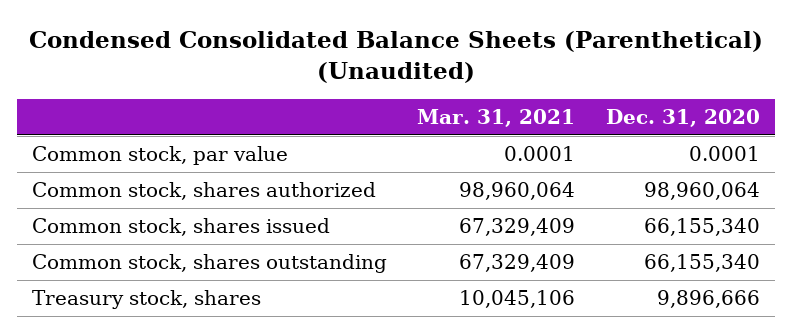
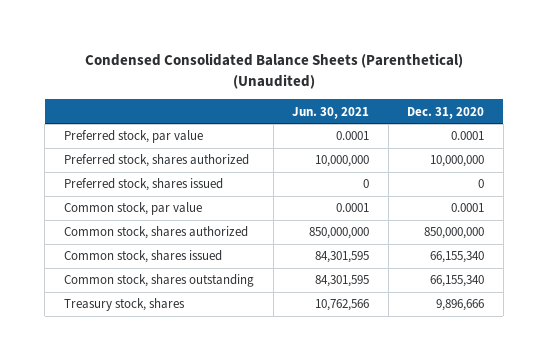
[417,109,576,128] Mar. 31, 2021 -> none
none -> [292,106,370,119] Jun. 30, 2021
none -> [63,130,203,144] Preferred stock, par value
none -> [63,154,249,168] Preferred stock, shares authorized
none -> [63,178,223,192] Preferred stock, shares issued
[643,182,760,201] 98,960,064 -> [424,227,485,240] 850,000,000

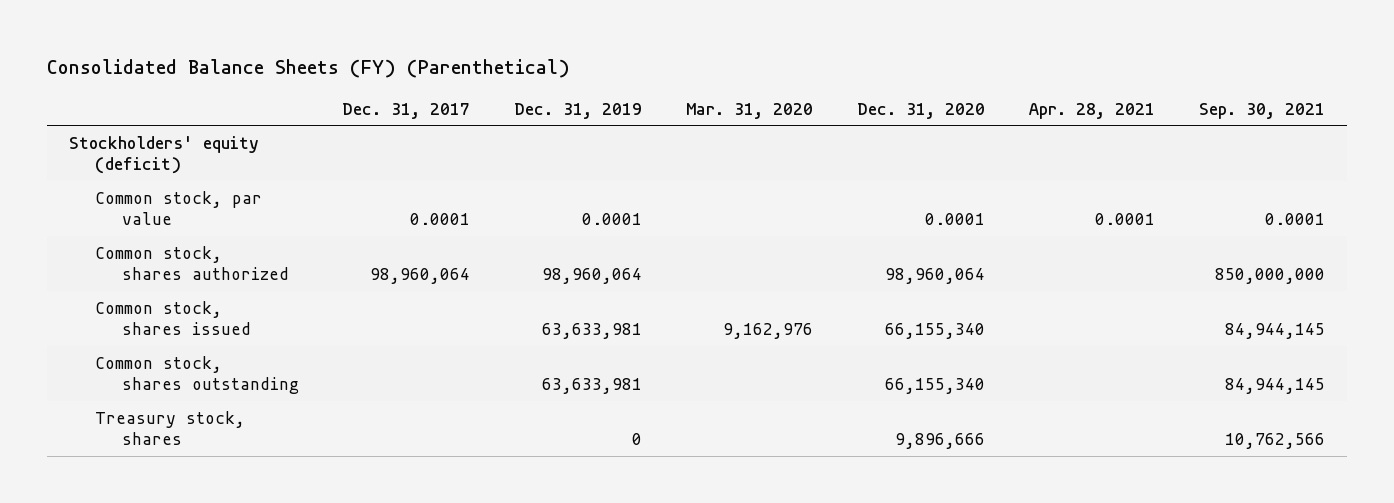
[85,53,464,89] Condensed Consolidated Balance Sheets (Parenthetical) (Unaudited) -> [47,59,571,79] Consolidated Balance Sheets (FY) (Parenthetical)
[292,106,370,119] Jun. 30, 2021 -> none
none -> [342,102,471,119] Dec. 31, 2017
none -> [514,102,643,119] Dec. 31, 2019
none -> [686,102,814,119] Mar. 31, 2020
none -> [1028,102,1155,119] Apr. 28, 2021
none -> [1198,102,1325,119] Sep. 30, 2021
[63,130,203,144] Preferred stock, par value -> none
[63,154,249,168] Preferred stock, shares authorized -> none
[63,178,223,192] Preferred stock, shares issued -> none
none -> [69,135,260,175] Stockholders' equity (deficit)
[424,227,485,240] 850,000,000 -> [884,268,985,285] 98,960,064

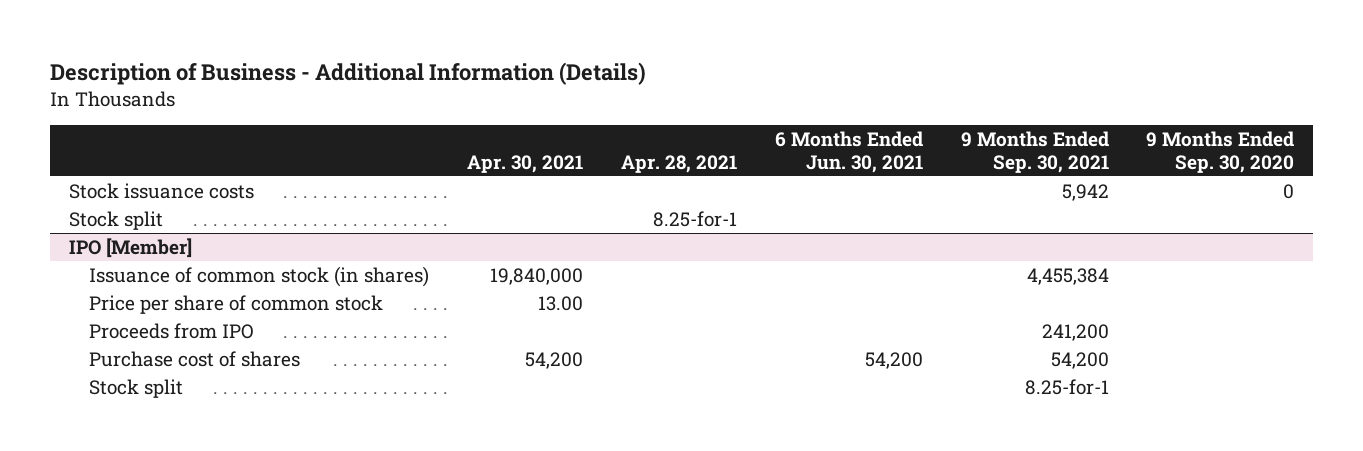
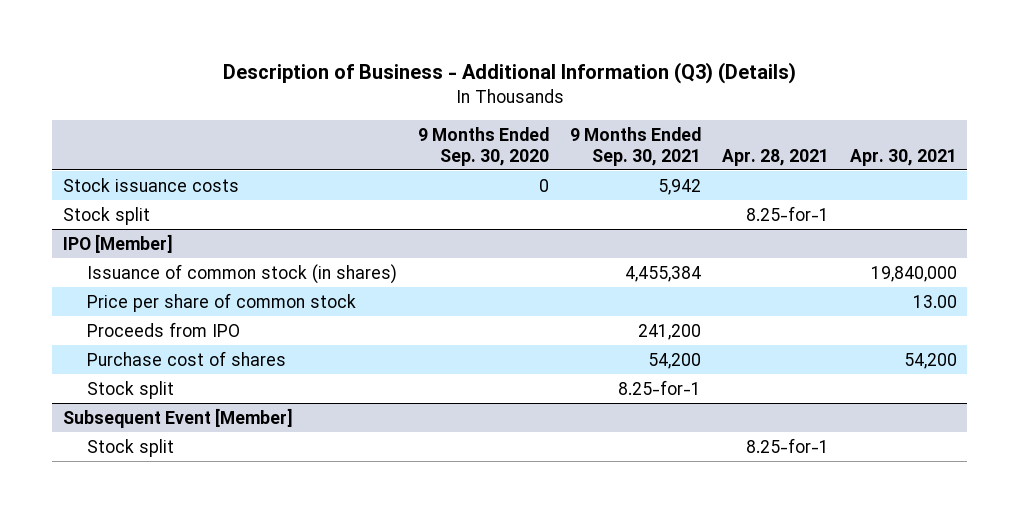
[49,61,646,85] Description of Business - Additional Information (Details) -> [222,62,796,85] Description of Business - Additional Information (Q3) (Details)
[774,130,923,173] 6 Months Ended Jun. 30, 2021 -> none
none -> [62,407,293,428] Subsequent Event [Member]
none -> [86,438,174,457] Stock split

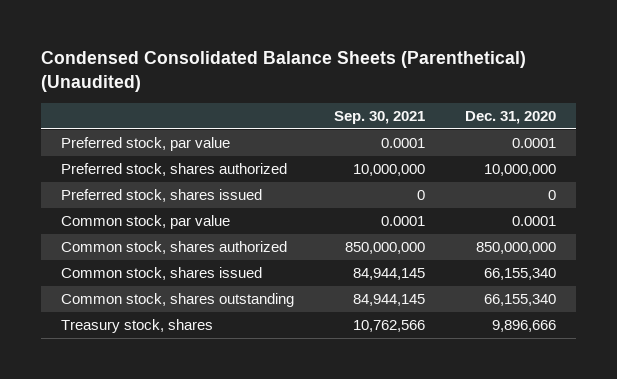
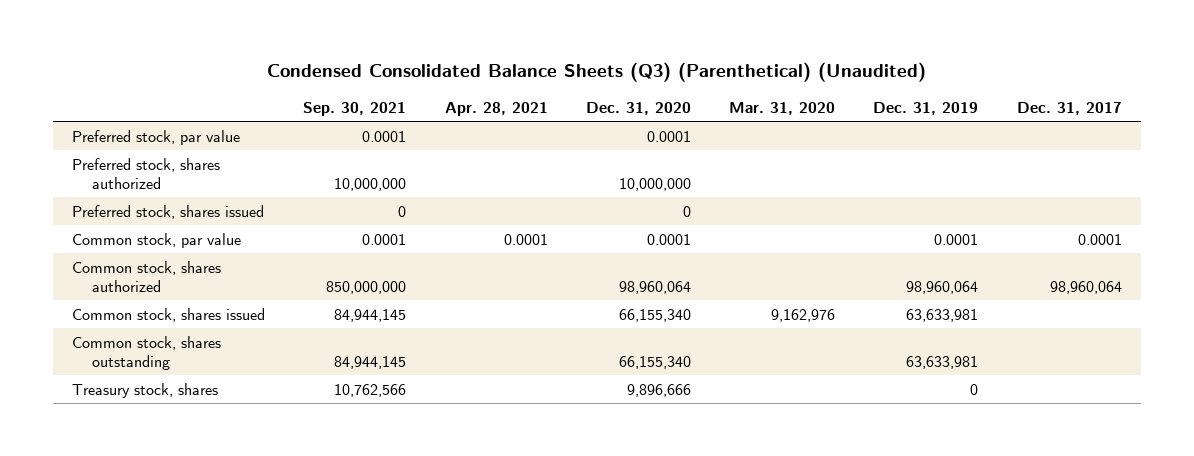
[40,51,526,92] Condensed Consolidated Balance Sheets (Parenthetical) (Unaudited) -> [266,62,926,83] Condensed Consolidated Balance Sheets (Q3) (Parenthetical) (Unaudited)
none -> [444,101,548,116] Apr. 28, 2021
none -> [729,101,836,115] Mar. 31, 2020
none -> [873,101,979,115] Dec. 31, 2019
none -> [1016,101,1122,115] Dec. 31, 2017
[476,242,557,255] 850,000,000 -> [618,280,691,294] 98,960,064

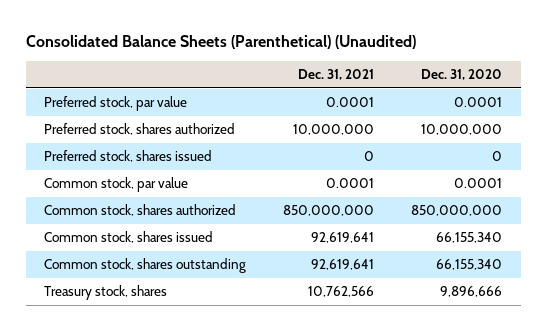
[266,62,926,83] Condensed Consolidated Balance Sheets (Q3) (Parenthetical) (Unaudited) -> [25,35,416,50] Consolidated Balance Sheets (Parenthetical) (Unaudited)
[303,101,407,116] Sep. 30, 2021 -> none
[444,101,548,116] Apr. 28, 2021 -> none
[729,101,836,115] Mar. 31, 2020 -> none
[873,101,979,115] Dec. 31, 2019 -> none
[1016,101,1122,115] Dec. 31, 2017 -> none
none -> [298,69,375,81] Dec. 31, 2021
[618,280,691,294] 98,960,064 -> [411,205,503,217] 850,000,000

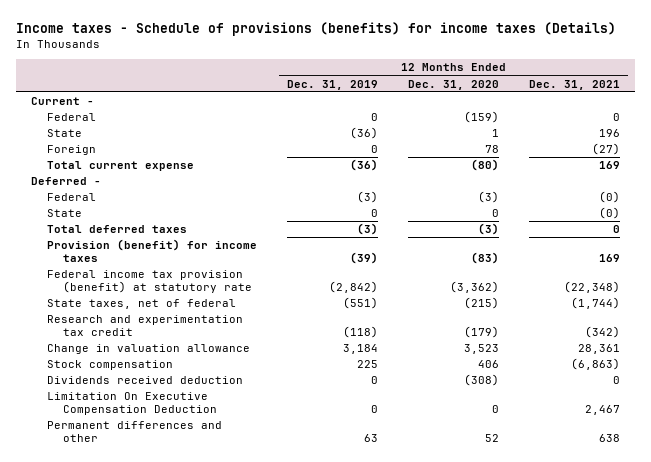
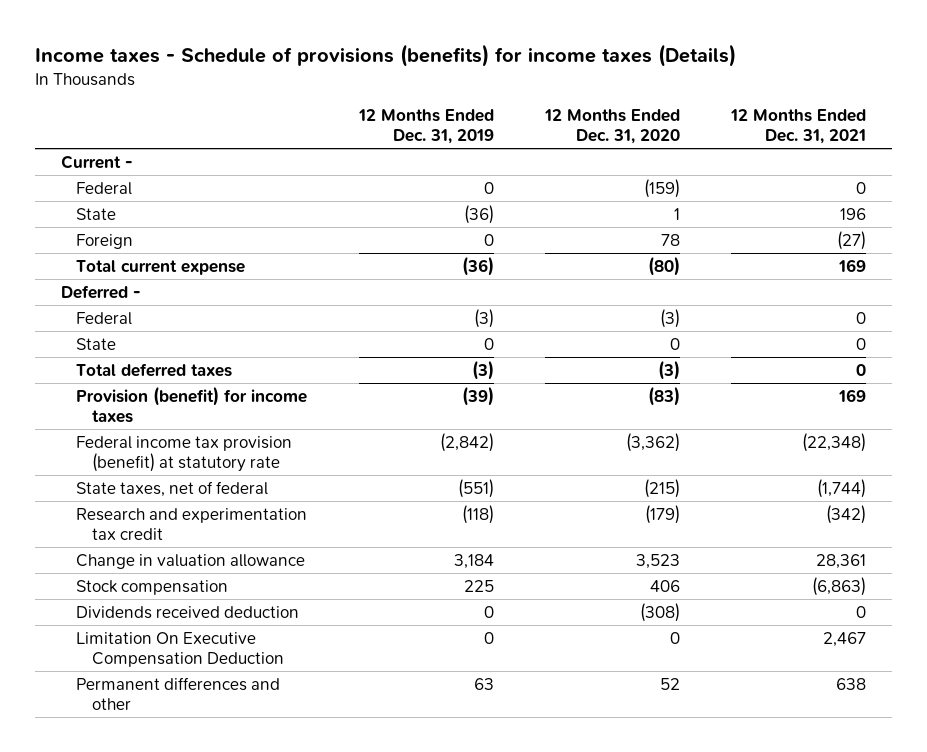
[599,191,621,204] (0) -> [856,311,867,324] 0
[599,207,621,220] (0) -> [856,337,867,350] 0

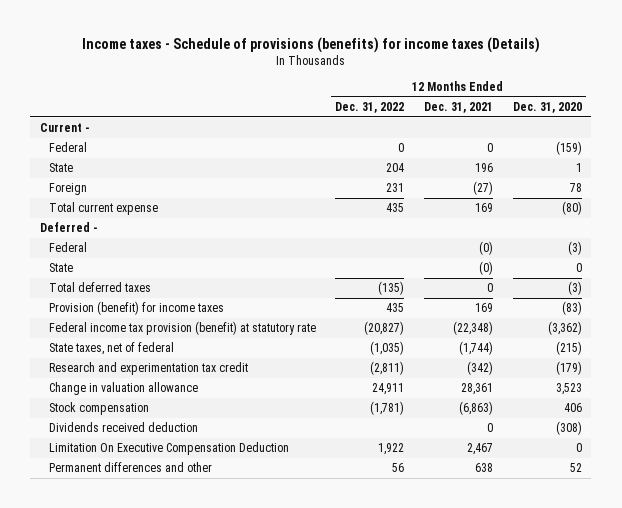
[357,109,494,145] 12 Months Ended Dec. 31, 2019 -> none
none -> [335,102,405,114] Dec. 31, 2022
[856,311,867,324] 0 -> [478,241,493,256] (0)
[856,337,867,350] 0 -> [478,261,493,276] (0)

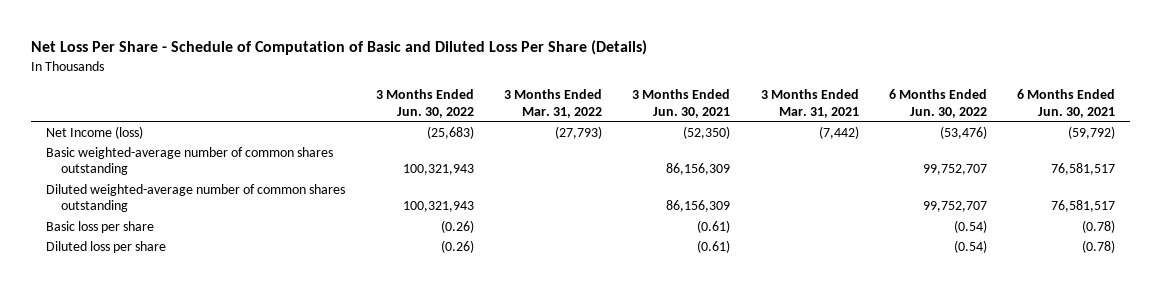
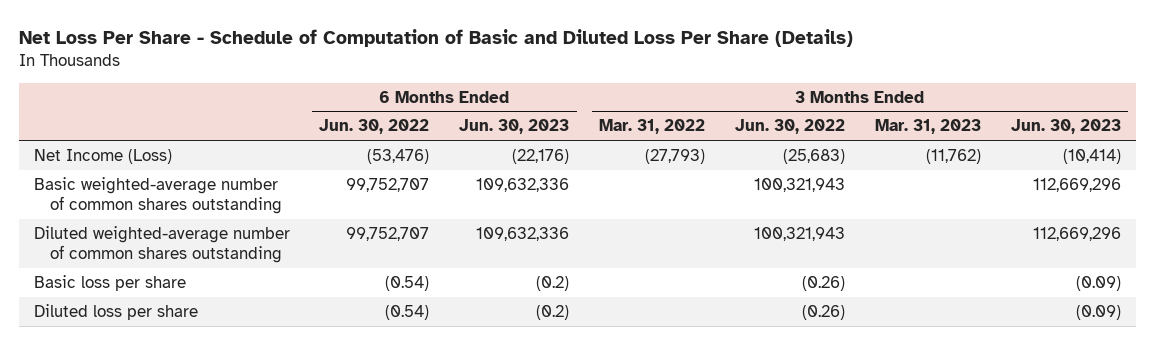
[632,88,731,118] 3 Months Ended Jun. 30, 2021 -> none
[760,88,859,118] 3 Months Ended Mar. 31, 2021 -> none
[1017,88,1116,118] 6 Months Ended Jun. 30, 2021 -> none
none -> [459,119,570,135] Jun. 30, 2023
none -> [874,119,981,135] Mar. 31, 2023
none -> [1010,119,1121,135] Jun. 30, 2023
[46,125,144,139] Net Income (loss) -> [33,148,172,164] Net Income (Loss)

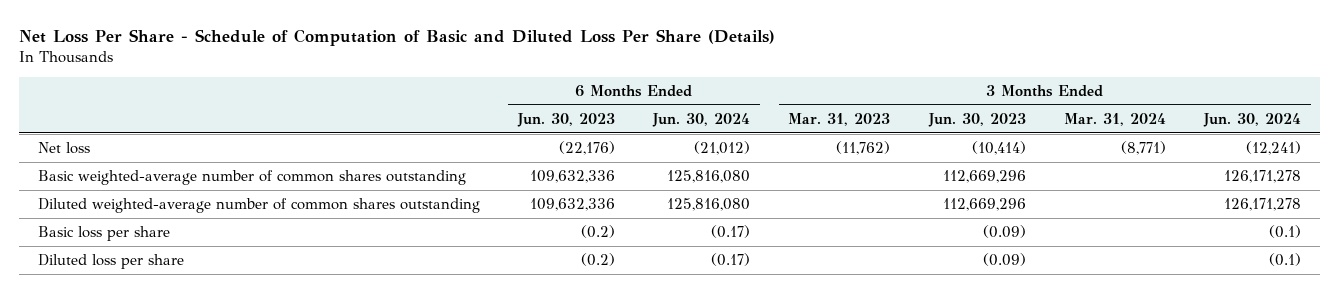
[319,119,430,135] Jun. 30, 2022 -> none
[599,119,706,135] Mar. 31, 2022 -> none
[734,119,845,135] Jun. 30, 2022 -> none
none -> [652,112,751,127] Jun. 30, 2024
none -> [1063,112,1166,126] Mar. 31, 2024
none -> [1203,112,1302,127] Jun. 30, 2024
[33,148,172,164] Net Income (Loss) -> [37,142,90,155] Net loss

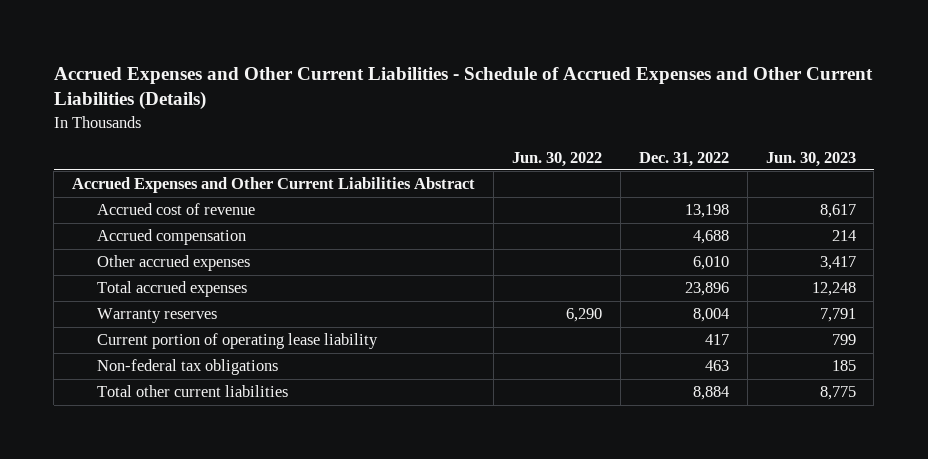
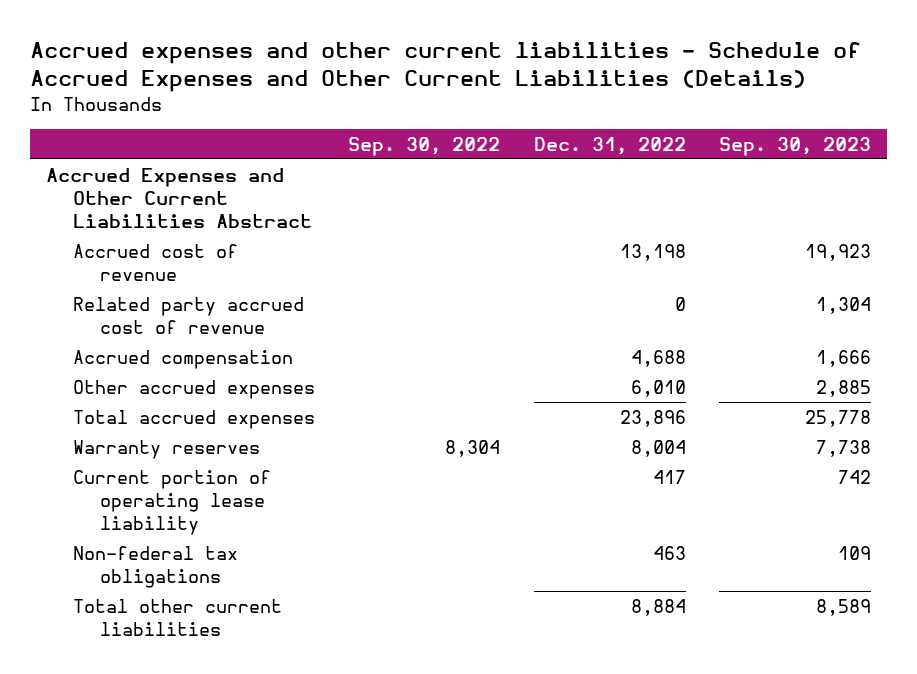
[53,66,873,111] Accrued Expenses and Other Current Liabilities - Schedule of Accrued Expenses and Other Current Liabilities (Details) -> [29,41,861,93] Accrued expenses and other current liabilities - Schedule of Accrued Expenses and Other Current Liabilities (Details)
[512,151,603,167] Jun. 30, 2022 -> none
[765,151,856,167] Jun. 30, 2023 -> none
none -> [348,136,501,156] Sep. 30, 2022
none -> [718,136,871,156] Sep. 30, 2023
none -> [73,296,305,334] Related party accrued cost of revenue

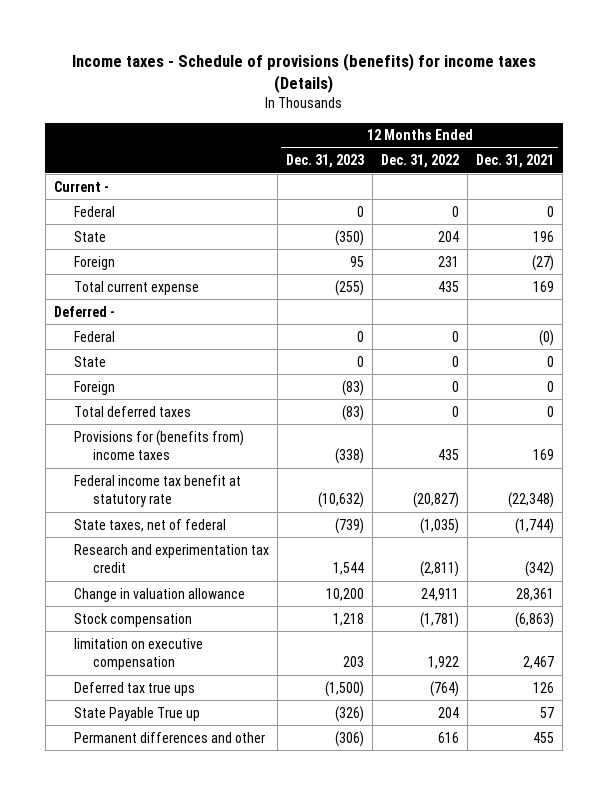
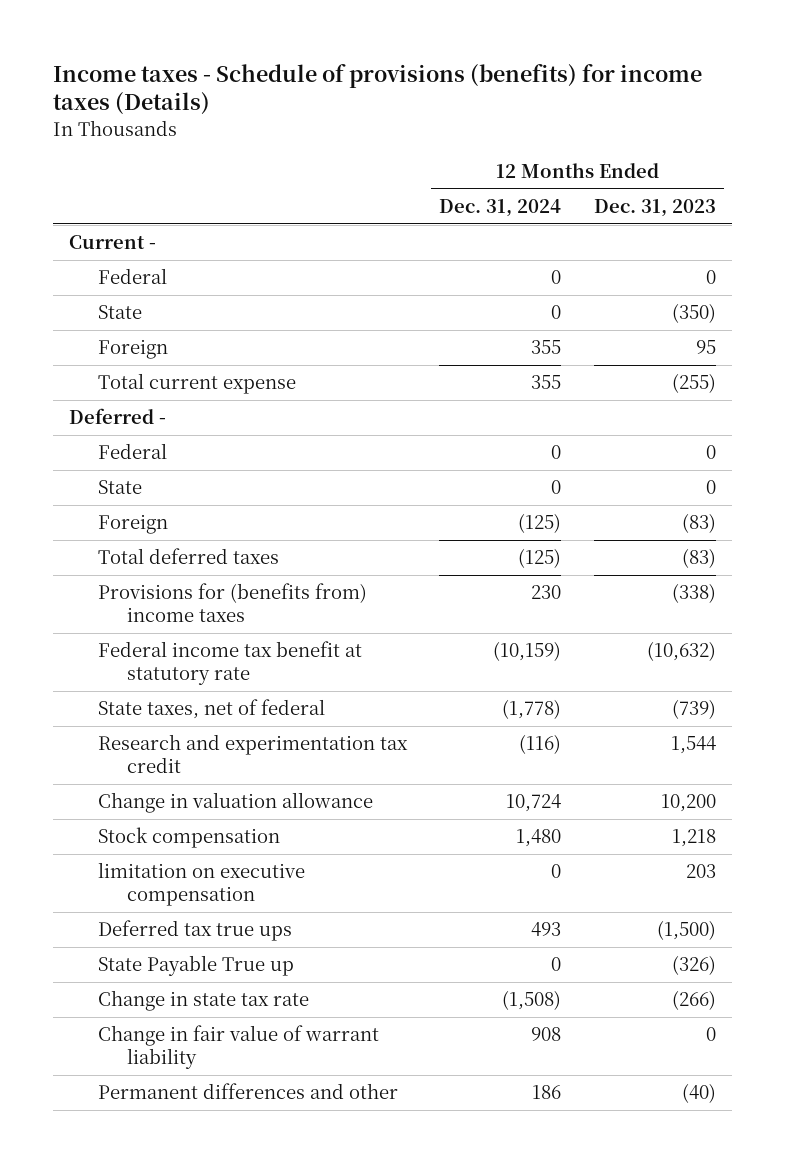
[380,154,459,169] Dec. 31, 2022 -> none
[476,154,555,169] Dec. 31, 2021 -> none
none -> [439,198,562,217] Dec. 31, 2024
none -> [98,990,310,1012] Change in state tax rate
none -> [98,1025,380,1070] Change in fair value of warrant liability
[334,730,364,747] (306) -> [681,1083,716,1104] (40)

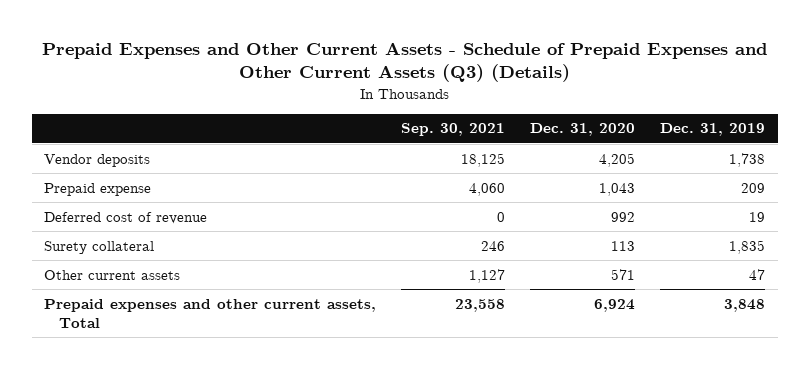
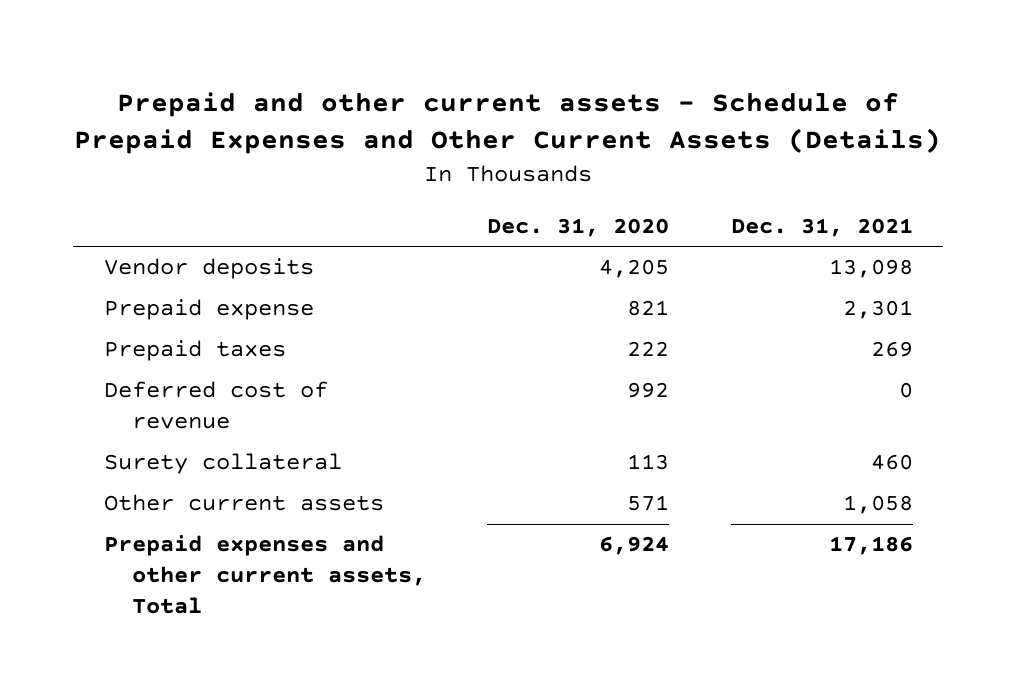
[41,42,767,83] Prepaid Expenses and Other Current Assets - Schedule of Prepaid Expenses and Other Current Assets (Q3) (Details) -> [74,91,942,155] Prepaid and other current assets - Schedule of Prepaid Expenses and Other Current Assets (Details)
[401,123,506,137] Sep. 30, 2021 -> none
[660,123,766,137] Dec. 31, 2019 -> none
none -> [730,217,913,237] Dec. 31, 2021
[599,182,636,196] 1,043 -> [627,300,670,317] 821
none -> [103,340,286,362] Prepaid taxes

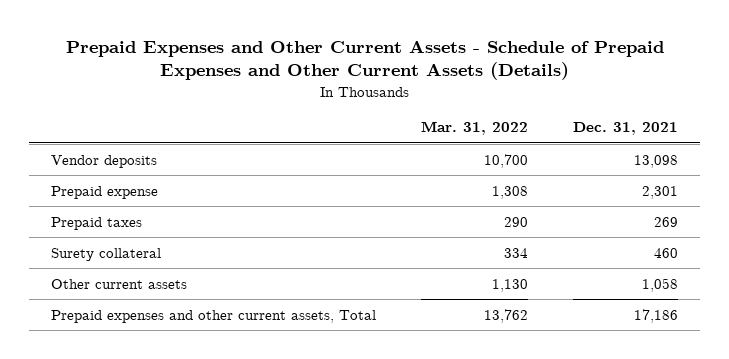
[74,91,942,155] Prepaid and other current assets - Schedule of Prepaid Expenses and Other Current Assets (Details) -> [65,39,664,81] Prepaid Expenses and Other Current Assets - Schedule of Prepaid Expenses and Other Current Assets (Details)
[487,217,670,237] Dec. 31, 2020 -> none
none -> [421,121,529,136] Mar. 31, 2022
[103,381,328,430] Deferred cost of revenue -> none

